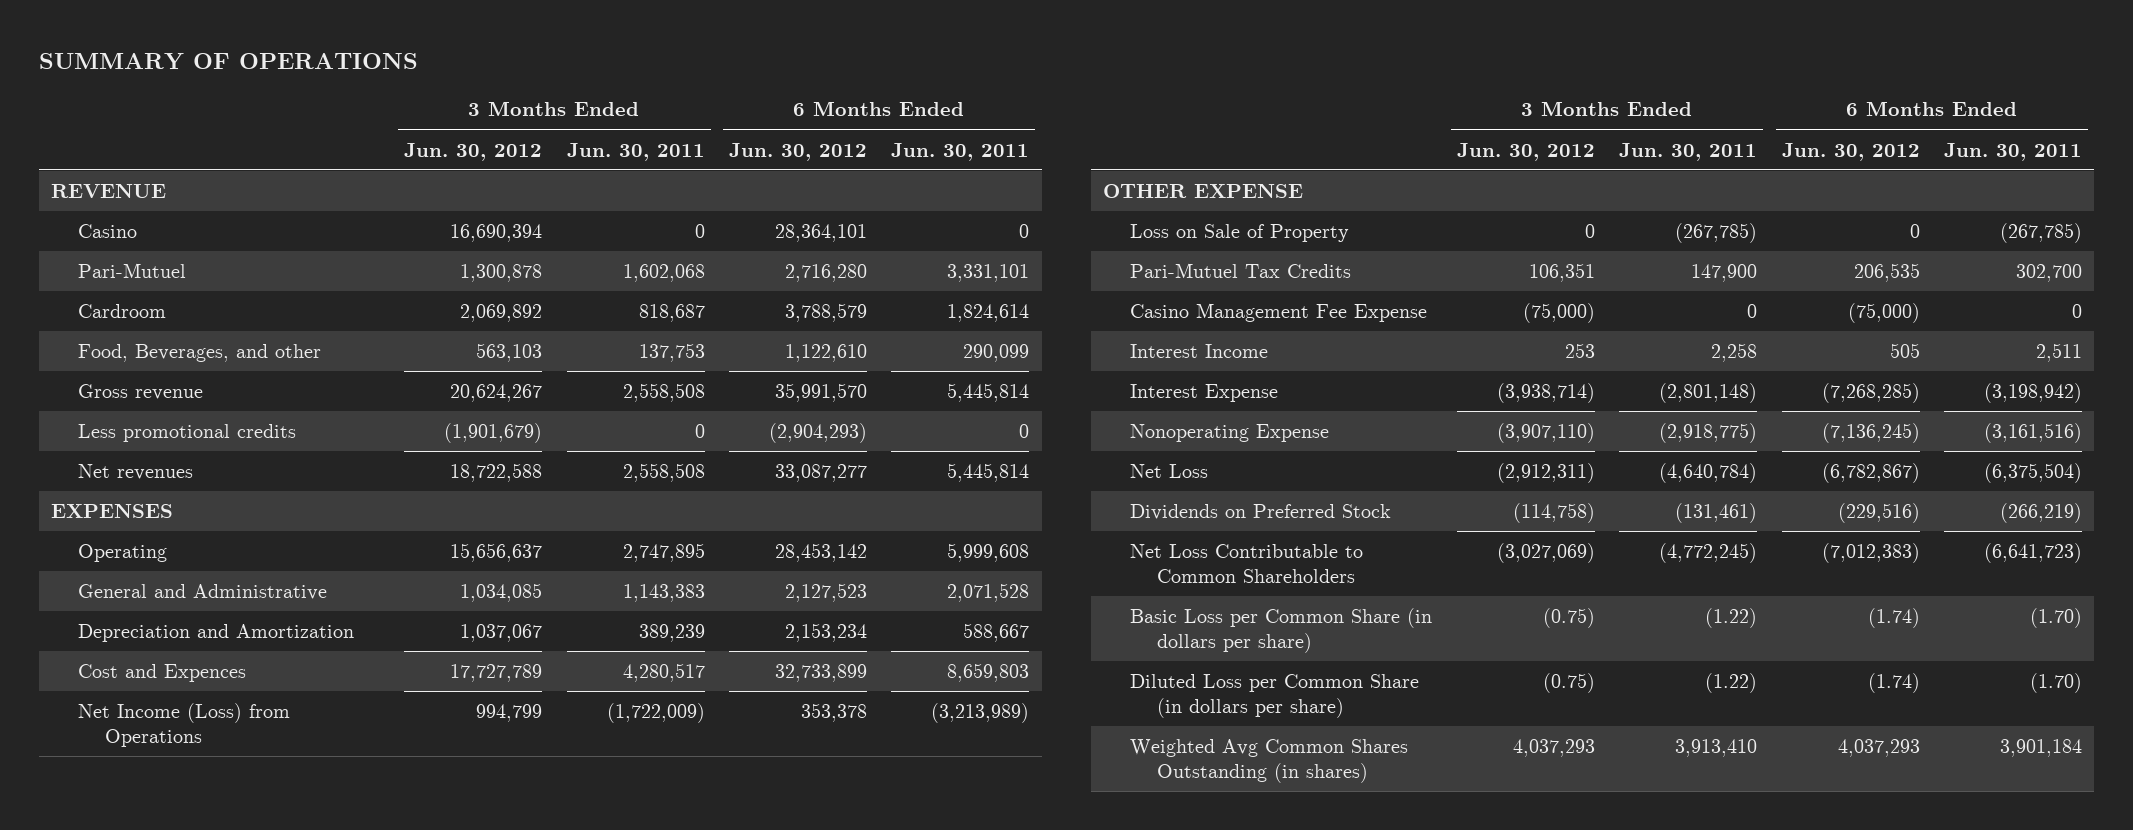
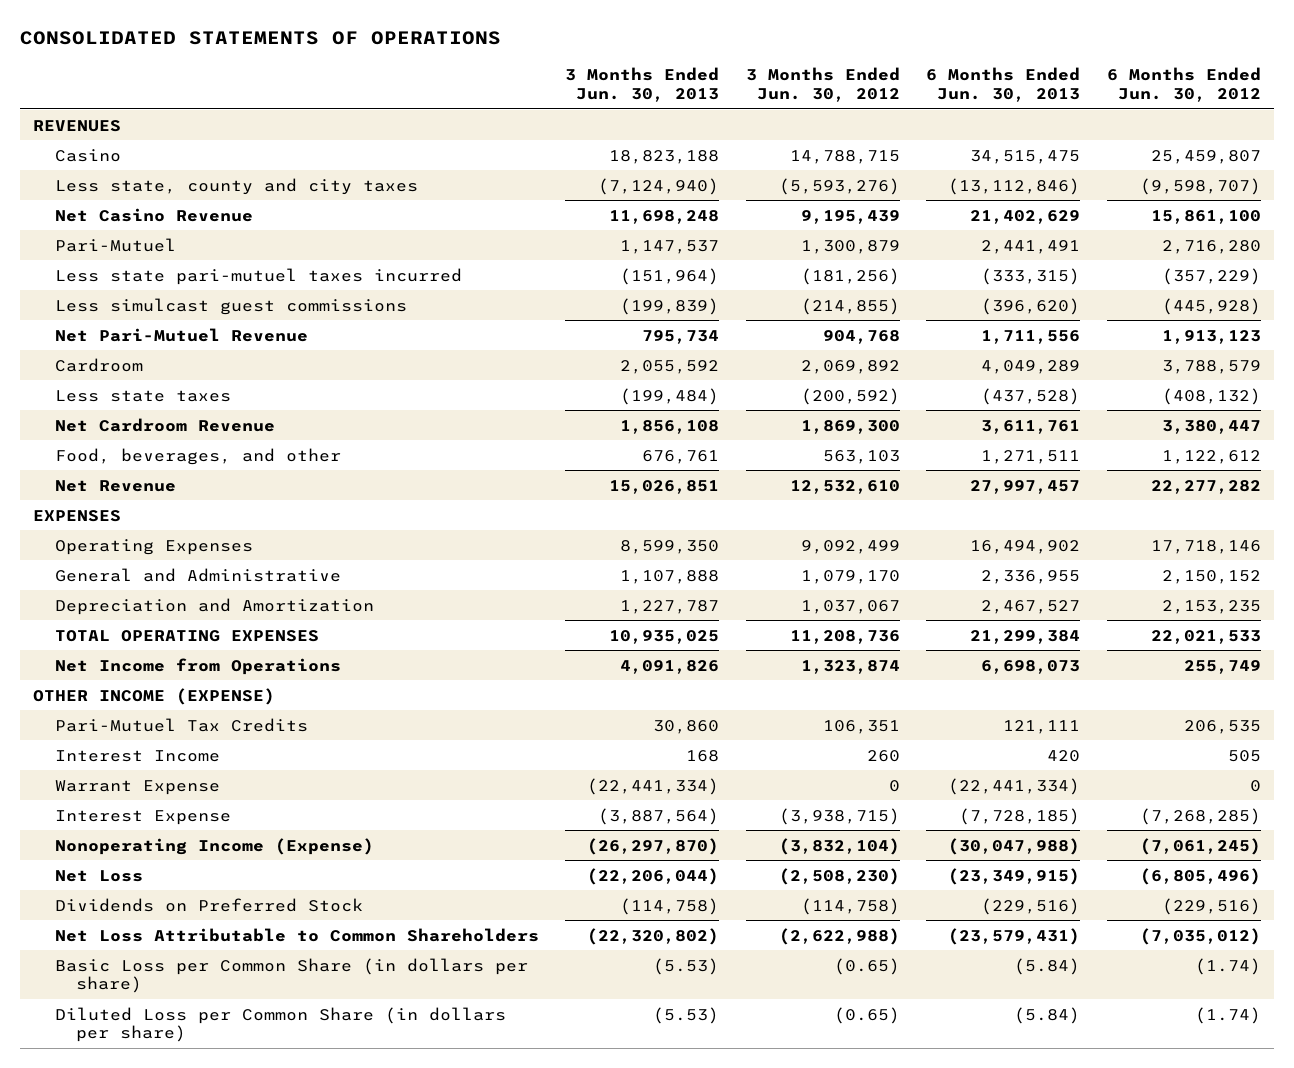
[38,53,418,71] SUMMARY OF OPERATIONS -> [19,31,501,46] CONSOLIDATED STATEMENTS OF OPERATIONS
[566,142,705,161] Jun. 30, 2011 -> none
[891,142,1030,161] Jun. 30, 2011 -> none
none -> [565,67,720,102] 3 Months Ended Jun. 30, 2013
none -> [926,67,1081,102] 6 Months Ended Jun. 30, 2013
[50,184,166,199] REVENUE -> [33,119,122,132] REVENUES
[450,224,543,243] 16,690,394 -> [789,149,900,164] 14,788,715
[774,224,867,243] 28,364,101 -> [1150,149,1261,164] 25,459,807
none -> [54,177,418,195] Less state, county and city taxes
none -> [54,207,253,222] Net Casino Revenue
[460,264,543,283] 1,300,878 -> [800,239,900,254] 1,300,879
none -> [54,267,462,285] Less state pari-mutuel taxes incurred
none -> [54,297,407,315] Less simulcast guest commissions
none -> [54,327,308,342] Net Pari-Mutuel Revenue
[77,384,203,401] Gross revenue -> none
[77,424,296,443] Less promotional credits -> none
none -> [54,389,231,402] Less state taxes
none -> [54,417,275,432] Net Cardroom Revenue
[77,344,321,363] Food, Beverages, and other -> [54,447,341,465] Food, beverages, and other
[784,344,867,363] 1,122,610 -> [1161,449,1261,464] 1,122,612
[77,464,193,481] Net revenues -> [54,479,176,492] Net Revenue
[450,463,543,483] 18,722,588 -> [789,479,900,494] 12,532,610
[774,464,867,483] 33,087,277 -> [1150,479,1261,494] 22,277,282
[77,664,246,683] Cost and Expences -> none
[1130,224,1350,243] Loss on Sale of Property -> none
[77,544,167,563] Operating -> [54,538,253,555] Operating Expenses
[450,543,543,563] 15,656,637 -> [800,539,900,554] 9,092,499
[774,543,867,563] 28,453,142 -> [1150,539,1261,554] 17,718,146
[460,583,543,603] 1,034,085 -> [800,569,900,584] 1,079,170
[784,583,867,603] 2,127,523 -> [1161,569,1261,584] 2,150,152
[784,623,867,643] 2,153,234 -> [1161,599,1261,614] 2,153,235
none -> [54,629,319,642] TOTAL OPERATING EXPENSES
[77,703,290,747] Net Income (Loss) from Operations -> [54,657,341,675] Net Income from Operations
[476,704,543,723] 994,799 -> [800,659,900,674] 1,323,874
[800,703,867,723] 353,378 -> [1183,659,1261,674] 255,749
[1103,184,1304,199] OTHER EXPENSE -> [33,687,276,705] OTHER INCOME (EXPENSE)
[1130,303,1428,323] Casino Management Fee Expense -> none
[1564,343,1595,359] 253 -> [866,749,900,762] 260
none -> [54,779,220,795] Warrant Expense
[1496,383,1595,404] (3,938,714) -> [778,807,900,825] (3,938,715)
[1130,424,1330,443] Nonoperating Expense -> [54,837,374,855] Nonoperating Income (Expense)
[1496,423,1595,444] (3,907,110) -> [778,837,900,855] (3,832,104)
[1821,423,1920,444] (7,136,245) -> [1139,837,1261,855] (7,061,245)
[1496,463,1595,484] (2,912,311) -> [778,867,900,885] (2,508,230)
[1821,463,1920,484] (6,782,867) -> [1139,867,1261,885] (6,805,496)
[1130,739,1409,783] Weighted Avg Common Shares Outstanding (in shares) -> none
[1130,544,1364,583] Net Loss Contributable to Common Shareholders -> [54,927,539,942] Net Loss Attributable to Common Shareholders
[1496,543,1595,564] (3,027,069) -> [778,927,900,945] (2,622,988)
[1821,543,1920,564] (7,012,383) -> [1139,927,1261,945] (7,035,012)
[1542,608,1595,629] (0.75) -> [833,957,900,975] (0.65)
[1542,673,1595,694] (0.75) -> [833,1006,900,1024] (0.65)

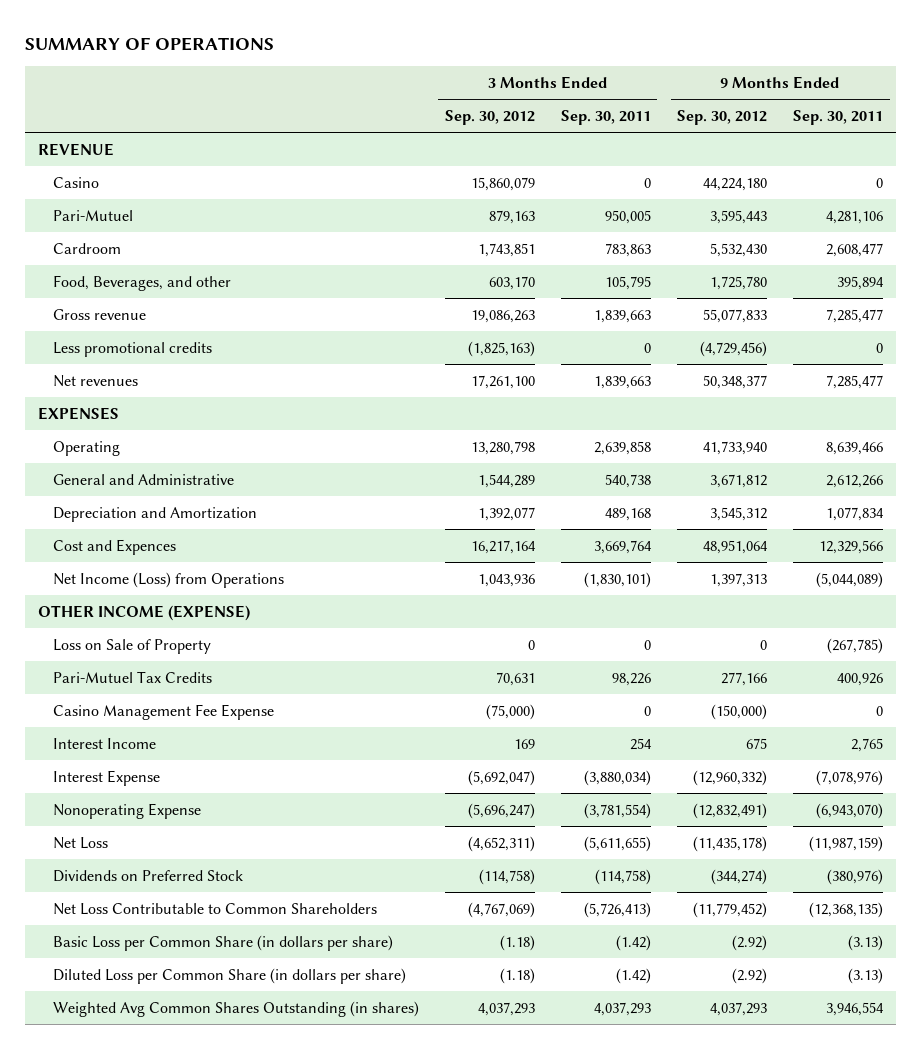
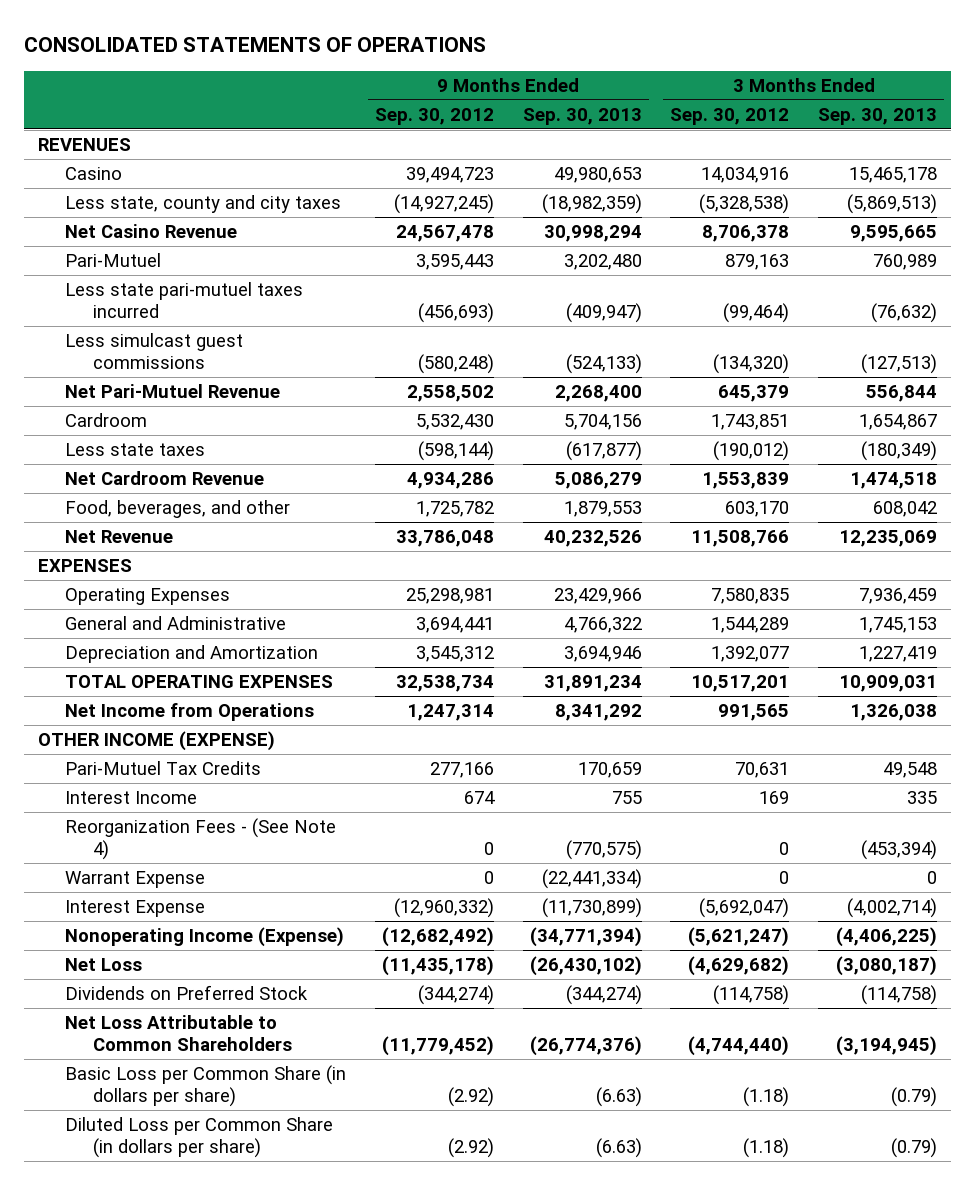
[25,37,275,52] SUMMARY OF OPERATIONS -> [23,37,486,53] CONSOLIDATED STATEMENTS OF OPERATIONS
[560,109,651,125] Sep. 30, 2011 -> none
[793,109,884,125] Sep. 30, 2011 -> none
none -> [522,107,642,125] Sep. 30, 2013
none -> [818,107,938,125] Sep. 30, 2013
[38,142,115,156] REVENUE -> [38,138,132,152] REVENUES
[470,176,535,191] 15,860,079 -> [701,167,790,184] 14,034,916
[703,177,768,191] 44,224,180 -> [406,167,495,184] 39,494,723
none -> [65,195,342,214] Less state, county and city taxes
none -> [65,224,238,239] Net Casino Revenue
none -> [65,282,304,319] Less state pari-mutuel taxes incurred
none -> [65,333,244,370] Less simulcast guest commissions
none -> [65,384,281,399] Net Pari-Mutuel Revenue
[52,308,146,320] Gross revenue -> none
[52,341,212,357] Less promotional credits -> none
none -> [65,443,206,457] Less state taxes
none -> [65,471,265,486] Net Cardroom Revenue
[52,274,231,291] Food, Beverages, and other -> [65,500,291,519] Food, beverages, and other
[710,275,768,290] 1,725,780 -> [416,501,495,518] 1,725,782
[52,374,138,387] Net revenues -> [65,530,174,544] Net Revenue
[470,374,535,389] 17,261,100 -> [691,530,790,548] 11,508,766
[703,374,768,389] 50,348,377 -> [396,530,495,548] 33,786,048
[52,440,120,456] Operating -> [65,588,231,606] Operating Expenses
[470,440,535,455] 13,280,798 -> [711,588,790,605] 7,580,835
[703,440,768,455] 41,733,940 -> [406,588,495,605] 25,298,981
[710,473,768,488] 3,671,812 -> [416,617,495,634] 3,694,441
[52,538,176,555] Cost and Expences -> none
none -> [65,675,334,689] TOTAL OPERATING EXPENSES
[52,571,284,588] Net Income (Loss) from Operations -> [65,703,315,722] Net Income from Operations
[477,573,535,587] 1,043,936 -> [718,704,790,722] 991,565
[710,572,768,587] 1,397,313 -> [407,704,495,722] 1,247,314
[52,638,211,654] Loss on Sale of Property -> none
[52,703,274,720] Casino Management Fee Expense -> none
[746,737,768,749] 675 -> [464,791,496,805] 674
none -> [65,818,337,861] Reorganization Fees - (See Note 4)
none -> [65,871,206,889] Warrant Expense
[52,802,201,819] Nonoperating Expense -> [65,927,345,948] Nonoperating Income (Expense)
[467,802,535,819] (5,696,247) -> [688,927,790,948] (5,621,247)
[693,802,768,819] (12,832,491) -> [382,927,495,948] (12,682,492)
[467,835,535,852] (4,652,311) -> [688,956,790,977] (4,629,682)
[52,902,377,915] Net Loss Contributable to Common Shareholders -> [65,1015,292,1052] Net Loss Attributable to Common Shareholders
[467,901,535,918] (4,767,069) -> [688,1036,790,1057] (4,744,440)
[52,1000,419,1017] Weighted Avg Common Shares Outstanding (in shares) -> none

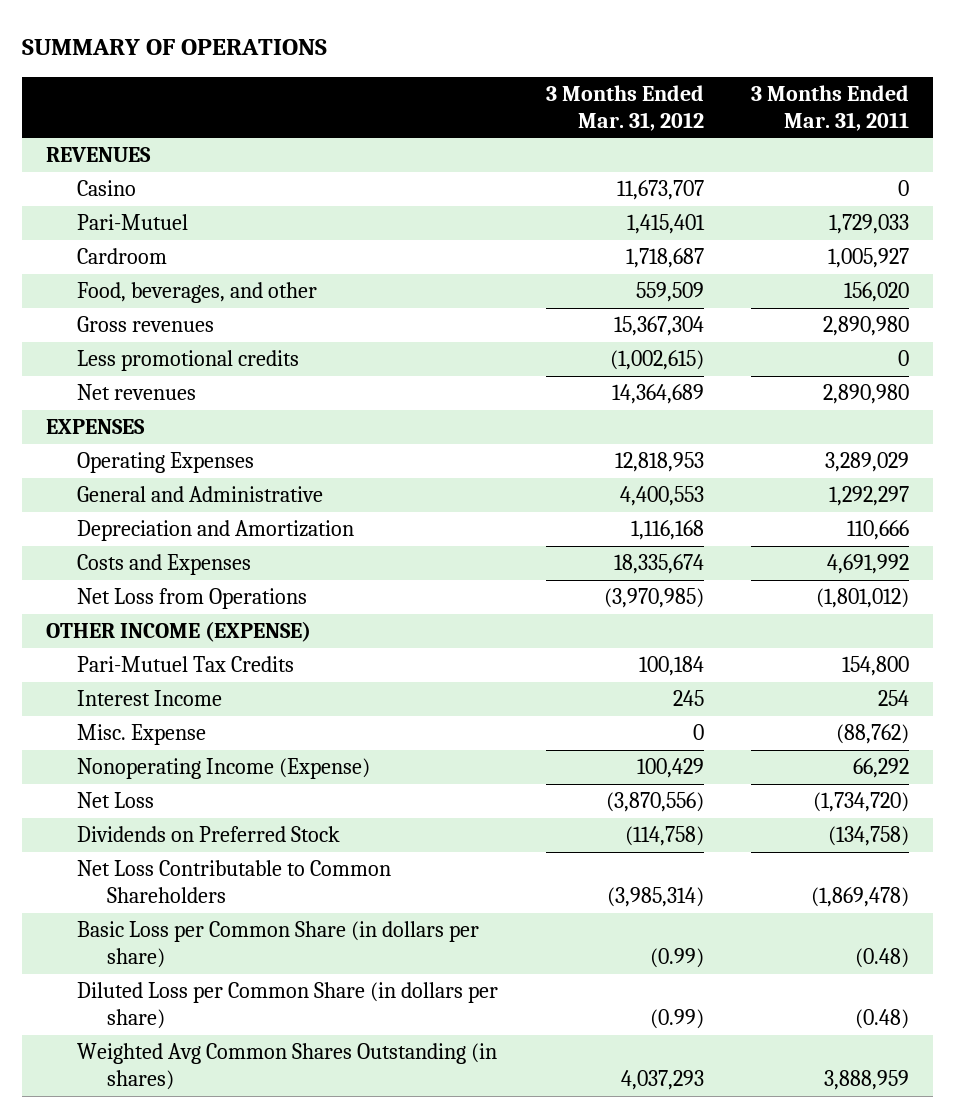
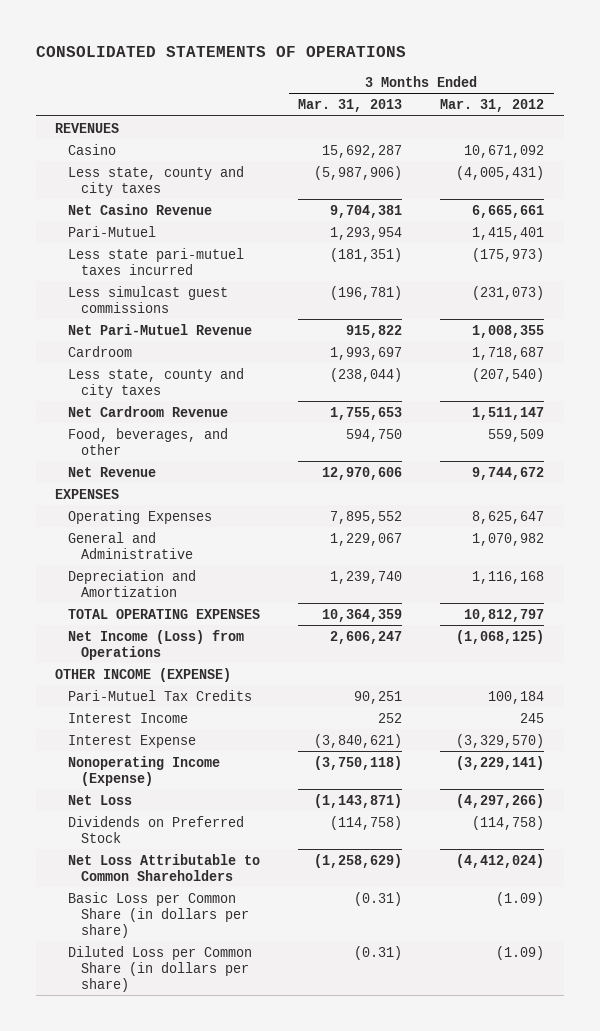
[22,39,328,56] SUMMARY OF OPERATIONS -> [36,46,407,58] CONSOLIDATED STATEMENTS OF OPERATIONS
[751,84,910,131] 3 Months Ended Mar. 31, 2011 -> none
none -> [298,98,403,112] Mar. 31, 2013
[616,180,704,201] 11,673,707 -> [464,144,545,158] 10,671,092
none -> [68,165,245,196] Less state, county and city taxes
none -> [68,203,213,215] Net Casino Revenue
none -> [68,247,245,275] Less state pari-mutuel taxes incurred
none -> [68,285,229,313] Less simulcast guest commissions
none -> [68,323,253,335] Net Pari-Mutuel Revenue
none -> [68,367,245,398] Less state, county and city taxes
none -> [68,405,229,417] Net Cardroom Revenue
[76,316,214,333] Gross revenues -> none
[76,350,299,372] Less promotional credits -> none
[76,384,196,401] Net revenues -> [68,466,157,477] Net Revenue
[611,384,704,405] 14,364,689 -> [472,466,545,480] 9,744,672
[614,452,704,473] 12,818,953 -> [472,510,545,524] 8,625,647
[619,486,704,507] 4,400,553 -> [472,532,545,546] 1,070,982
[76,554,251,576] Costs and Expenses -> none
none -> [68,608,261,619] TOTAL OPERATING EXPENSES
[76,588,307,610] Net Loss from Operations -> [68,629,245,660] Net Income (Loss) from Operations
[603,588,704,609] (3,970,985) -> [456,629,545,644] (1,068,125)
[76,724,206,746] Misc. Expense -> none
none -> [68,734,197,748] Interest Expense
[636,758,704,779] 100,429 -> [456,755,545,770] (3,229,141)
[605,792,704,813] (3,870,556) -> [456,793,545,808] (4,297,266)
[76,1043,497,1090] Weighted Avg Common Shares Outstanding (in shares) -> none
[76,860,391,903] Net Loss Contributable to Common Shareholders -> [68,853,261,881] Net Loss Attributable to Common Shareholders
[606,886,704,907] (3,985,314) -> [456,853,545,868] (4,412,024)
[649,947,704,968] (0.99) -> [496,891,545,906] (1.09)
[649,1008,704,1029] (0.99) -> [496,945,545,960] (1.09)

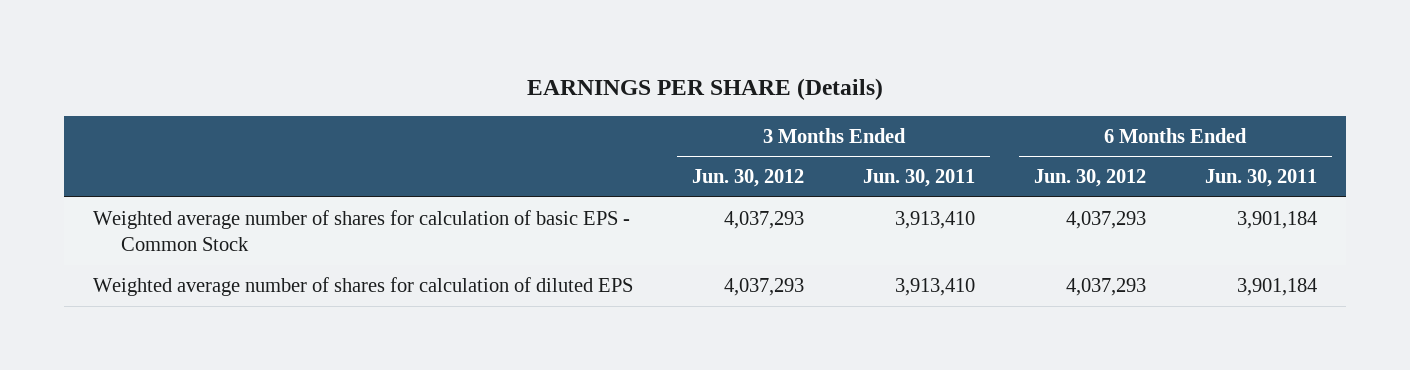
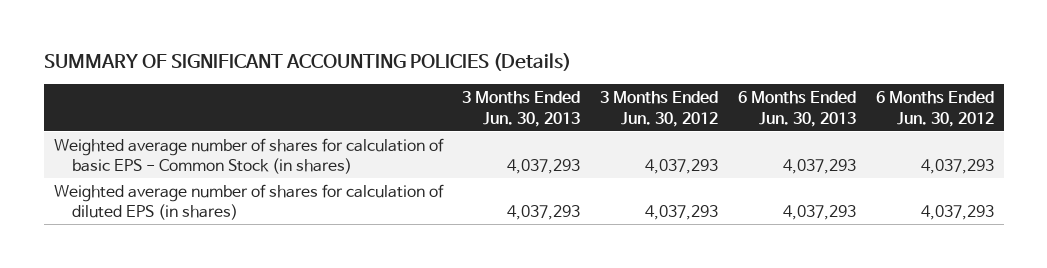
[527,78,884,101] EARNINGS PER SHARE (Details) -> [43,53,571,72] SUMMARY OF SIGNIFICANT ACCOUNTING POLICIES (Details)
[863,169,976,188] Jun. 30, 2011 -> none
[1204,169,1317,188] Jun. 30, 2011 -> none
none -> [462,91,581,127] 3 Months Ended Jun. 30, 2013
none -> [737,91,856,127] 6 Months Ended Jun. 30, 2013
[93,209,631,252] Weighted average number of shares for calculation of basic EPS - Common Stock -> [53,137,444,175] Weighted average number of shares for calculation of basic EPS - Common Stock (in shares)
[93,276,634,296] Weighted average number of shares for calculation of diluted EPS -> [53,183,444,221] Weighted average number of shares for calculation of diluted EPS (in shares)

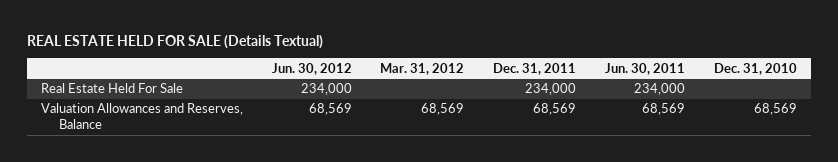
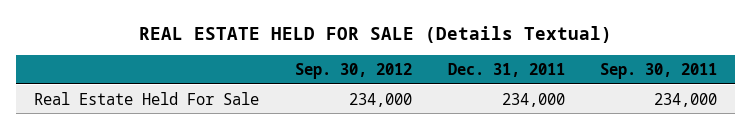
[271,62,352,75] Jun. 30, 2012 -> none
[380,62,465,75] Mar. 31, 2012 -> none
[604,62,685,75] Jun. 30, 2011 -> none
[713,62,797,75] Dec. 31, 2010 -> none
none -> [294,62,412,79] Sep. 30, 2012
none -> [600,62,718,79] Sep. 30, 2011
[40,103,243,130] Valuation Allowances and Reserves, Balance -> none

